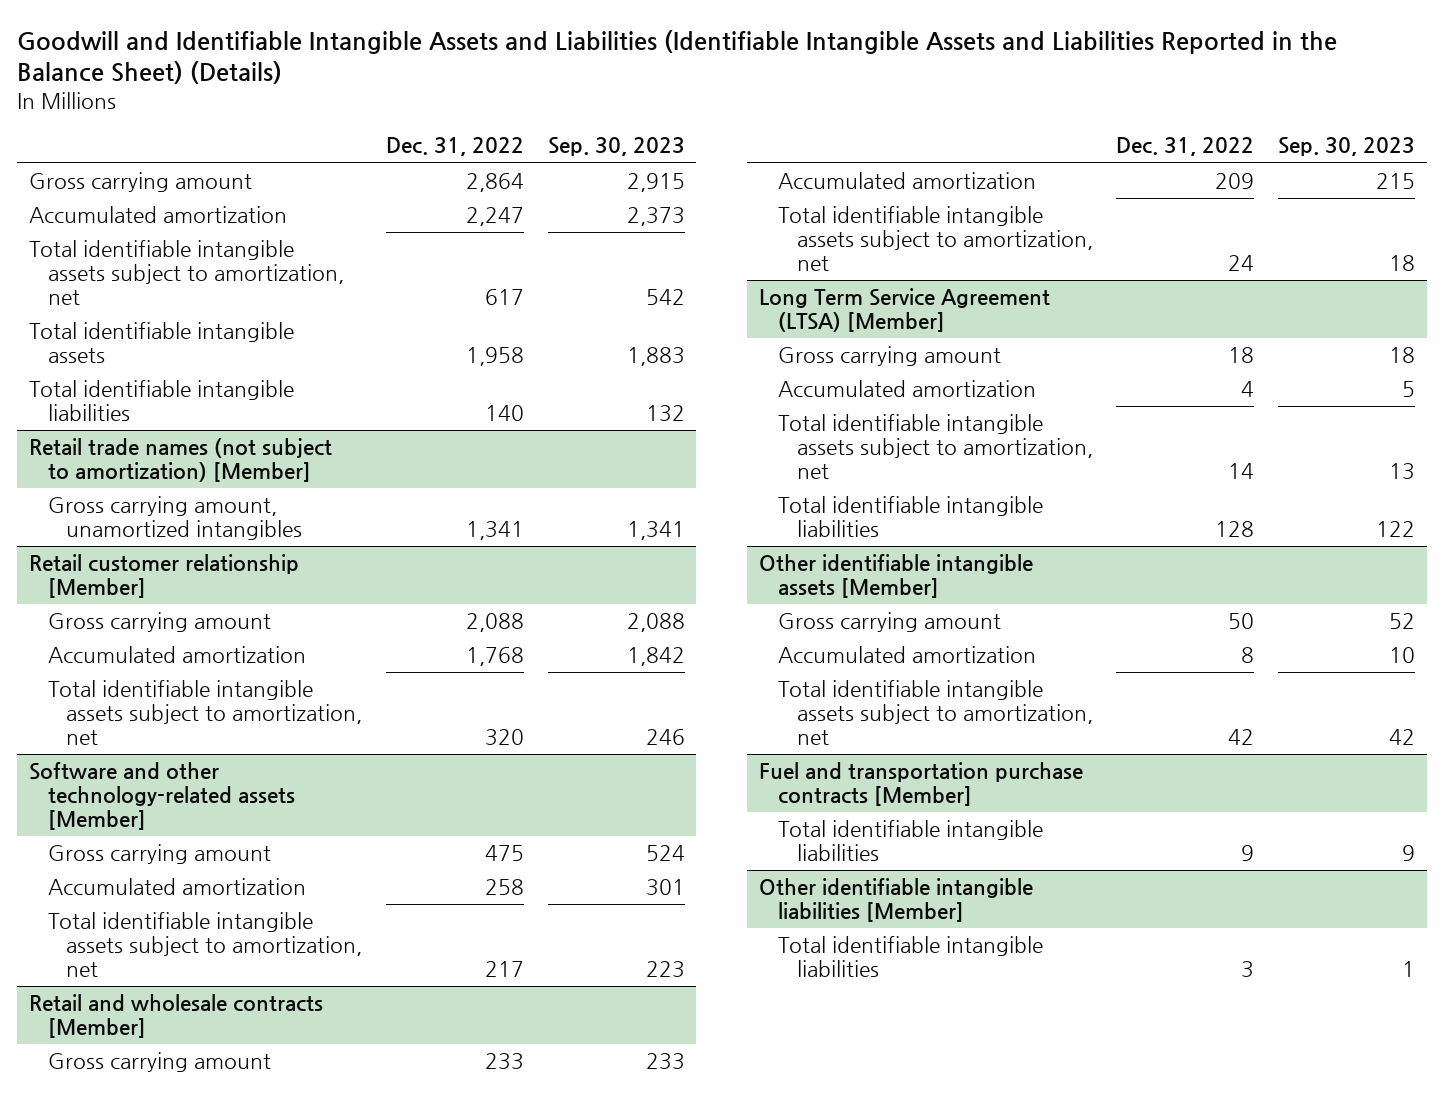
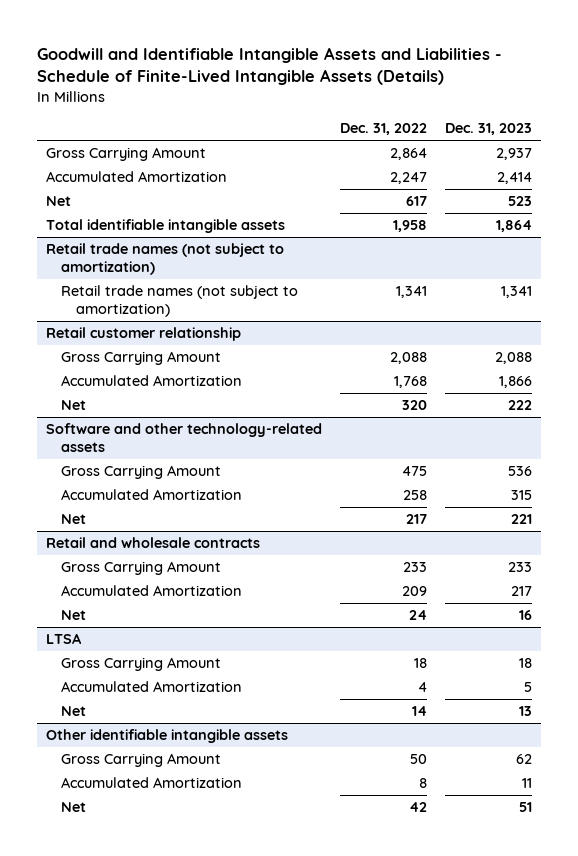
[17,29,1338,85] Goodwill and Identifiable Intangible Assets and Liabilities (Identifiable Intangible Assets and Liabilities Reported in the Balance Sheet) (Details) -> [37,46,503,86] Goodwill and Identifiable Intangible Assets and Liabilities - Schedule of Finite-Lived Intangible Assets (Details)
[547,137,685,157] Sep. 30, 2023 -> none
none -> [444,123,532,136] Dec. 31, 2023
[28,172,252,193] Gross carrying amount -> [46,147,207,162] Gross Carrying Amount
[28,206,287,224] Accumulated amortization -> [46,171,228,183] Accumulated Amortization
[28,240,344,306] Total identifiable intangible assets subject to amortization, net -> [46,196,72,207] Net
[28,380,294,422] Total identifiable intangible liabilities -> none
[759,288,1051,333] Long Term Service Agreement (LTSA) [Member] -> none
[777,496,1043,538] Total identifiable intangible liabilities -> none
[759,762,1084,807] Fuel and transportation purchase contracts [Member] -> none
[777,820,1043,862] Total identifiable intangible liabilities -> none
[759,878,1034,923] Other identifiable intangible liabilities [Member] -> none
[777,936,1043,978] Total identifiable intangible liabilities -> none
[28,438,332,483] Retail trade names (not subject to amortization) [Member] -> [46,243,285,275] Retail trade names (not subject to amortization)
[47,496,303,541] Gross carrying amount, unamortized intangibles -> [61,285,299,317] Retail trade names (not subject to amortization)
[28,554,299,599] Retail customer relationship [Member] -> [46,327,242,342] Retail customer relationship
[47,612,271,633] Gross carrying amount -> [61,351,222,366] Gross Carrying Amount
[47,646,306,664] Accumulated amortization -> [61,375,243,387] Accumulated Amortization
[47,680,363,746] Total identifiable intangible assets subject to amortization, net -> [61,400,87,411] Net
[28,762,295,831] Software and other technology-related assets [Member] -> [46,423,323,452] Software and other technology-related assets
[47,844,271,865] Gross carrying amount -> [61,465,222,480] Gross Carrying Amount
[47,878,306,896] Accumulated amortization -> [61,489,243,501] Accumulated Amortization
[47,912,363,978] Total identifiable intangible assets subject to amortization, net -> [61,514,87,525] Net
[28,994,323,1039] Retail and wholesale contracts [Member] -> [46,537,261,549] Retail and wholesale contracts
[47,1052,271,1073] Gross carrying amount -> [61,561,222,576] Gross Carrying Amount
[777,172,1036,190] Accumulated amortization -> [61,585,243,597] Accumulated Amortization
[777,206,1093,272] Total identifiable intangible assets subject to amortization, net -> [61,610,87,621] Net
none -> [46,633,83,645] LTSA
[777,346,1001,367] Gross carrying amount -> [61,657,222,672] Gross Carrying Amount
[777,380,1036,398] Accumulated amortization -> [61,681,243,693] Accumulated Amortization
[777,414,1093,480] Total identifiable intangible assets subject to amortization, net -> [61,706,87,717] Net
[759,554,1034,599] Other identifiable intangible assets [Member] -> [46,729,289,744] Other identifiable intangible assets
[777,612,1001,633] Gross carrying amount -> [61,753,222,768] Gross Carrying Amount
[777,646,1036,664] Accumulated amortization -> [61,777,243,789] Accumulated Amortization
[777,680,1093,746] Total identifiable intangible assets subject to amortization, net -> [61,802,87,813] Net

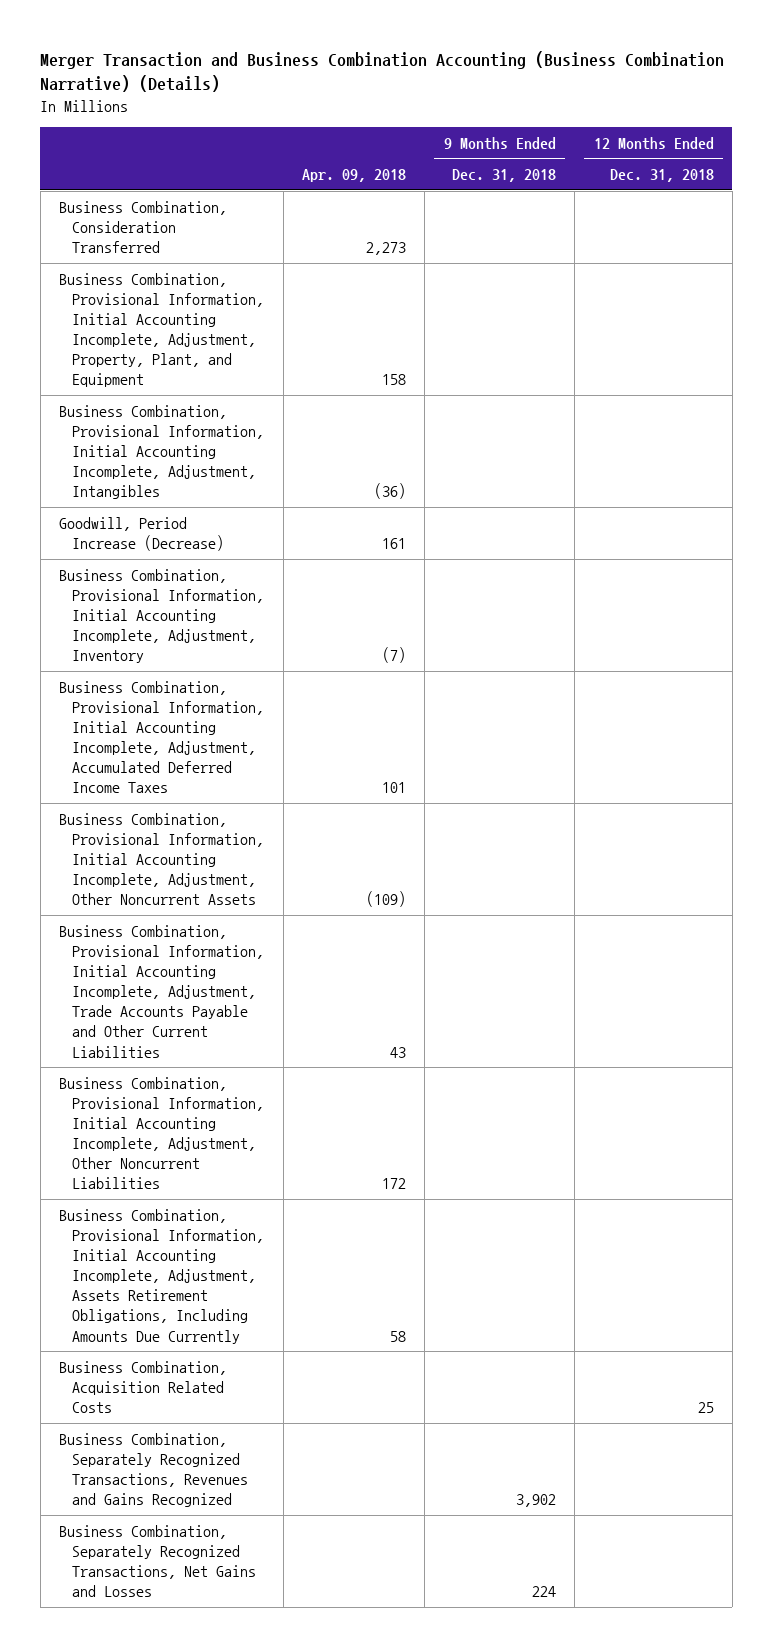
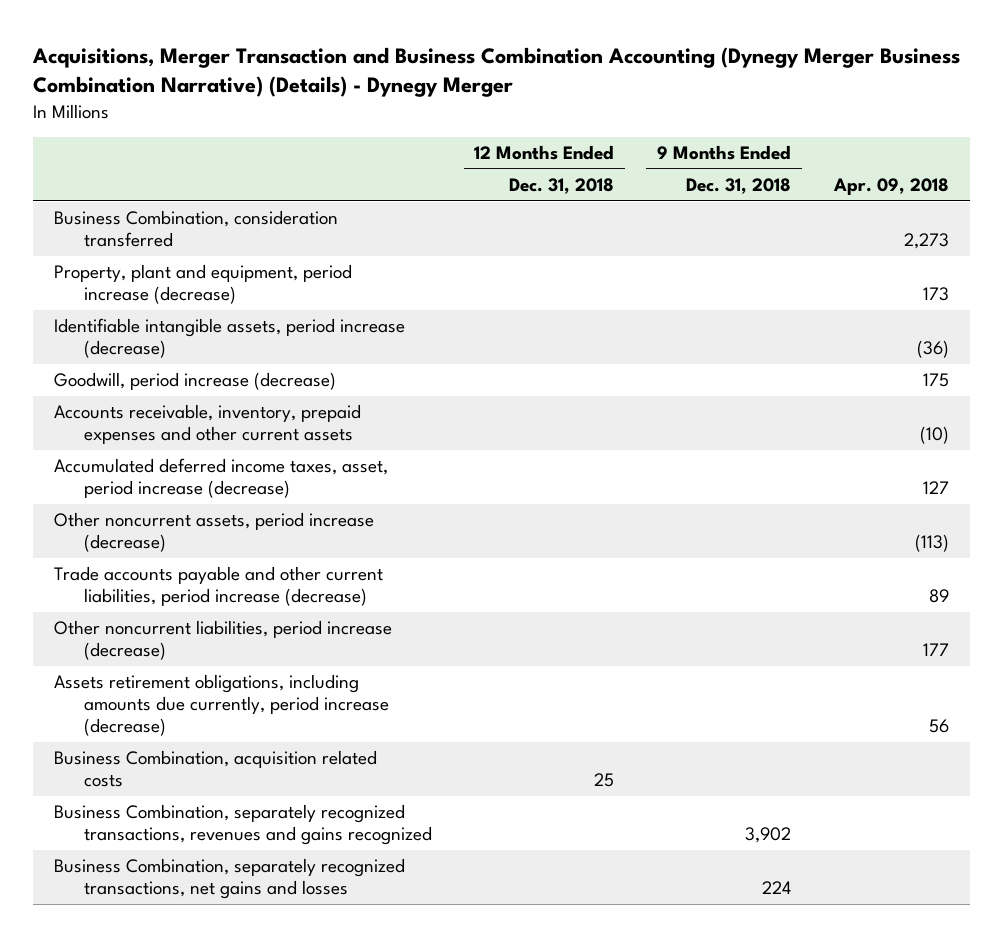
[40,50,725,93] Merger Transaction and Business Combination Accounting (Business Combination Narrative) (Details) -> [32,46,961,98] Acquisitions, Merger Transaction and Business Combination Accounting (Dynegy Merger Business Combination Narrative) (Details) - Dynegy Merger
[59,568,265,664] Business Combination, Provisional Information, Initial Accounting Incomplete, Adjustment, Inventory -> none
[59,680,265,794] Business Combination, Provisional Information, Initial Accounting Incomplete, Adjustment, Accumulated Deferred Income Taxes -> none
[59,200,228,254] Business Combination, Consideration Transferred -> [54,210,339,248] Business Combination, consideration transferred
[59,272,265,388] Business Combination, Provisional Information, Initial Accounting Incomplete, Adjustment, Property, Plant, and Equipment -> [54,264,353,305] Property, plant and equipment, period increase (decrease)
[382,374,407,386] 158 -> [922,287,949,302] 173
[59,404,265,500] Business Combination, Provisional Information, Initial Accounting Incomplete, Adjustment, Intangibles -> [54,318,406,359] Identifiable intangible assets, period increase (decrease)
[59,516,225,551] Goodwill, Period Increase (Decrease) -> [54,372,337,391] Goodwill, period increase (decrease)
[382,537,407,549] 161 -> [922,373,949,388] 175
none -> [54,404,362,445] Accounts receivable, inventory, prepaid expenses and other current assets
none -> [54,458,389,499] Accumulated deferred income taxes, asset, period increase (decrease)
[59,812,265,906] Business Combination, Provisional Information, Initial Accounting Incomplete, Adjustment, Other Noncurrent Assets -> [54,512,375,553] Other noncurrent assets, period increase (decrease)
[366,891,407,908] (109) -> [914,534,949,553] (113)
[59,924,265,1058] Business Combination, Provisional Information, Initial Accounting Incomplete, Adjustment, Trade Accounts Payable and Other Current Liabilities -> [54,566,384,607] Trade accounts payable and other current liabilities, period increase (decrease)
[390,1046,407,1058] 43 -> [928,589,949,604] 89
[59,1076,265,1190] Business Combination, Provisional Information, Initial Accounting Incomplete, Adjustment, Other Noncurrent Liabilities -> [54,620,393,661] Other noncurrent liabilities, period increase (decrease)
[382,1178,407,1190] 172 -> [922,643,949,657] 177
[59,1208,265,1344] Business Combination, Provisional Information, Initial Accounting Incomplete, Adjustment, Assets Retirement Obligations, Including Amounts Due Currently -> [54,674,389,737] Assets retirement obligations, including amounts due currently, period increase (decrease)
[390,1330,407,1342] 58 -> [928,719,949,734] 56
[59,1360,228,1414] Business Combination, Acquisition Related Costs -> [54,750,378,788] Business Combination, acquisition related costs
[59,1432,249,1508] Business Combination, Separately Recognized Transactions, Revenues and Gains Recognized -> [54,804,432,846] Business Combination, separately recognized transactions, revenues and gains recognized
[59,1524,257,1598] Business Combination, Separately Recognized Transactions, Net Gains and Losses -> [54,858,406,900] Business Combination, separately recognized transactions, net gains and losses

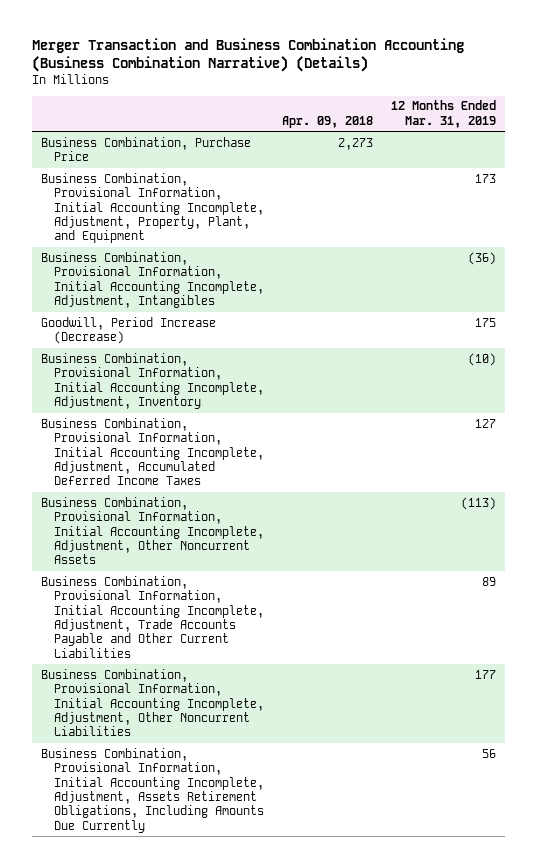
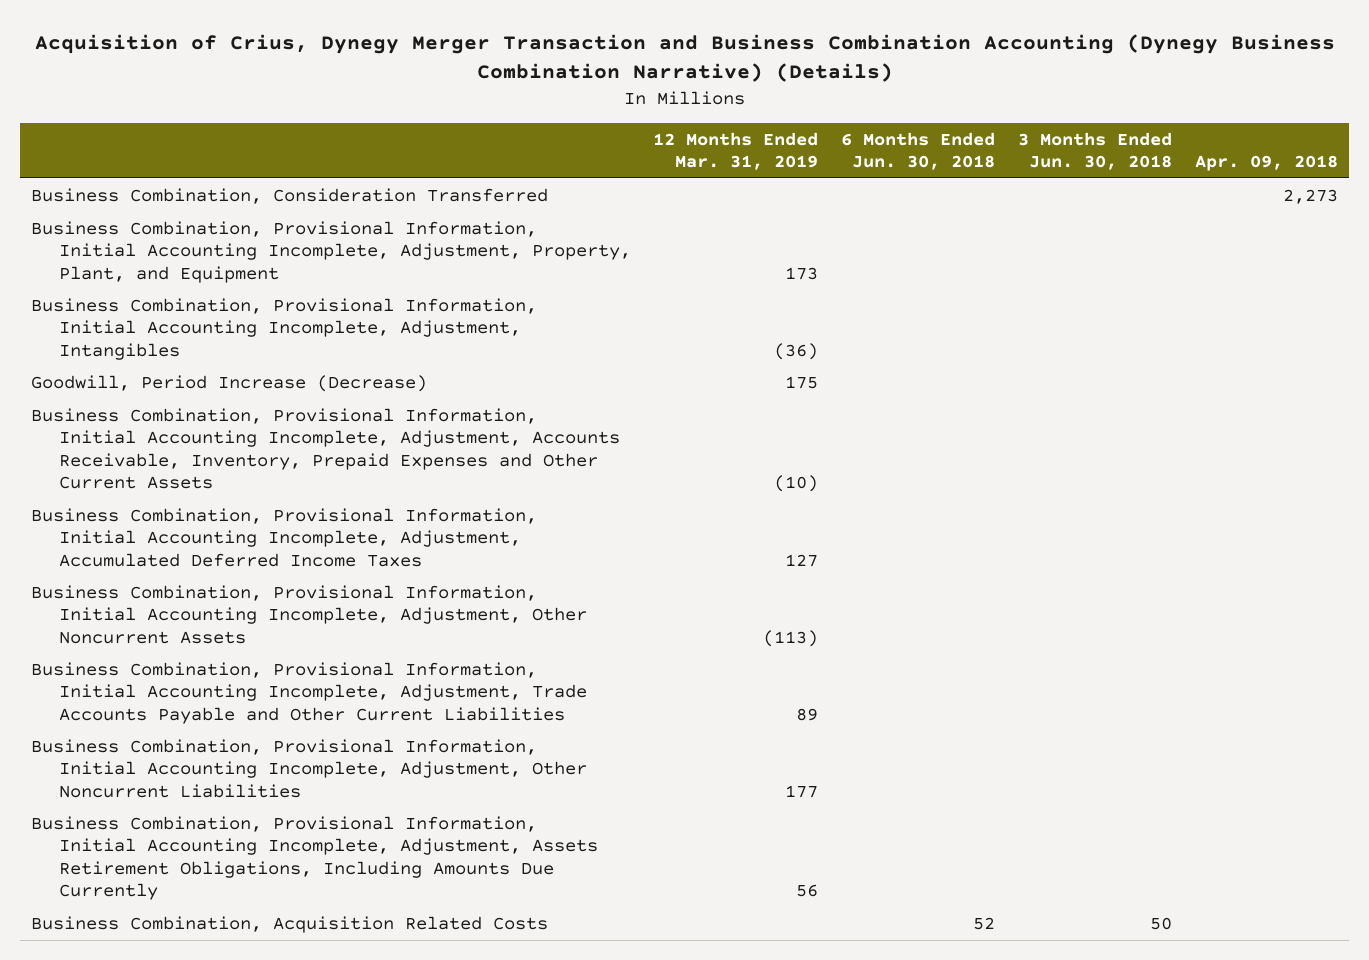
[31,37,464,73] Merger Transaction and Business Combination Accounting (Business Combination Narrative) (Details) -> [34,34,1335,83] Acquisition of Crius, Dynegy Merger Transaction and Business Combination Accounting (Dynegy Business Combination Narrative) (Details)
none -> [841,131,996,170] 6 Months Ended Jun. 30, 2018
none -> [1018,131,1173,170] 3 Months Ended Jun. 30, 2018
[40,136,251,162] Business Combination, Purchase Price -> [31,187,549,204] Business Combination, Consideration Transferred
[40,352,265,409] Business Combination, Provisional Information, Initial Accounting Incomplete, Adjustment, Inventory -> [31,407,620,490] Business Combination, Provisional Information, Initial Accounting Incomplete, Adjustment, Accounts Receivable, Inventory, Prepaid Expenses and Other Current Assets
none -> [31,915,549,933] Business Combination, Acquisition Related Costs

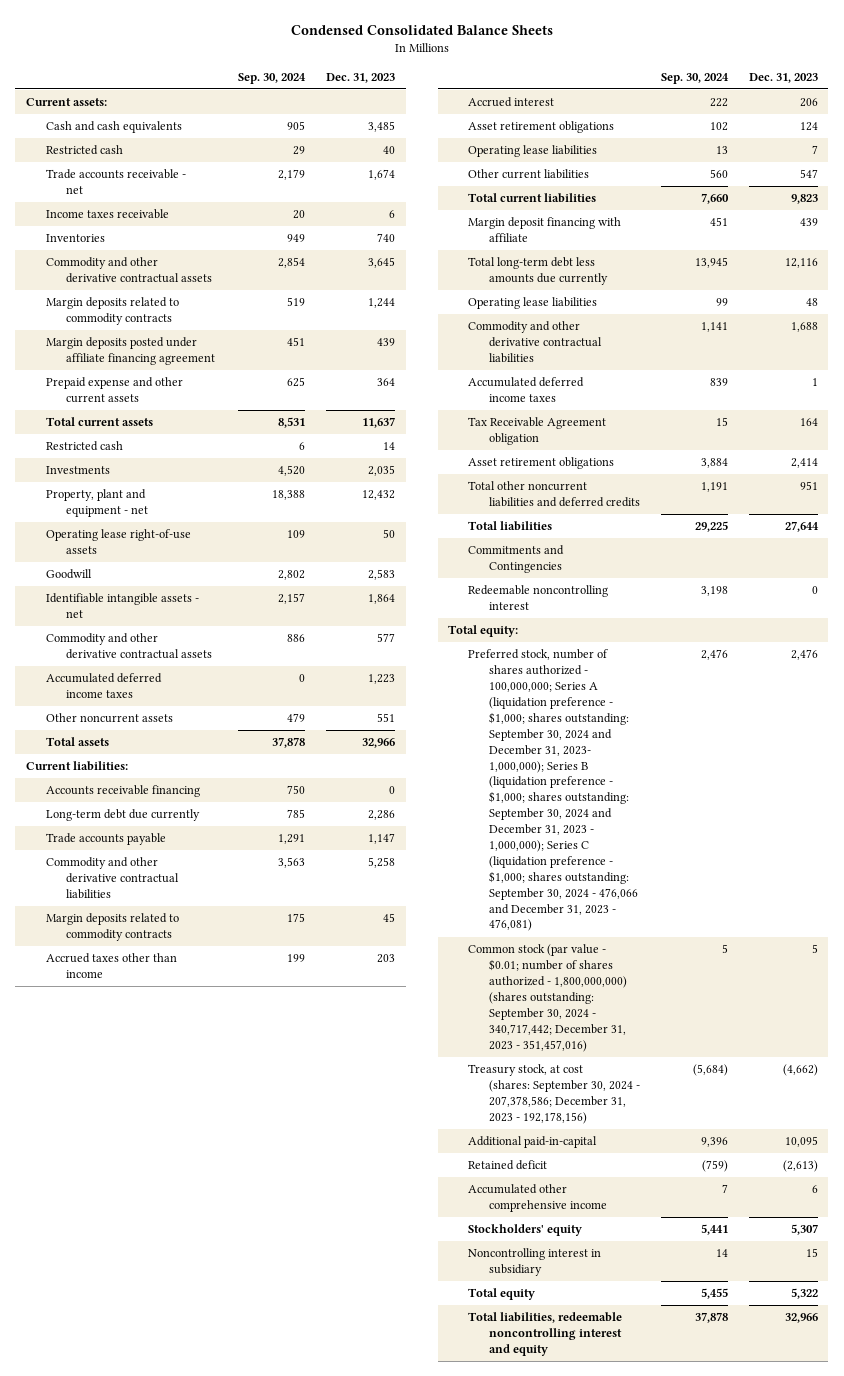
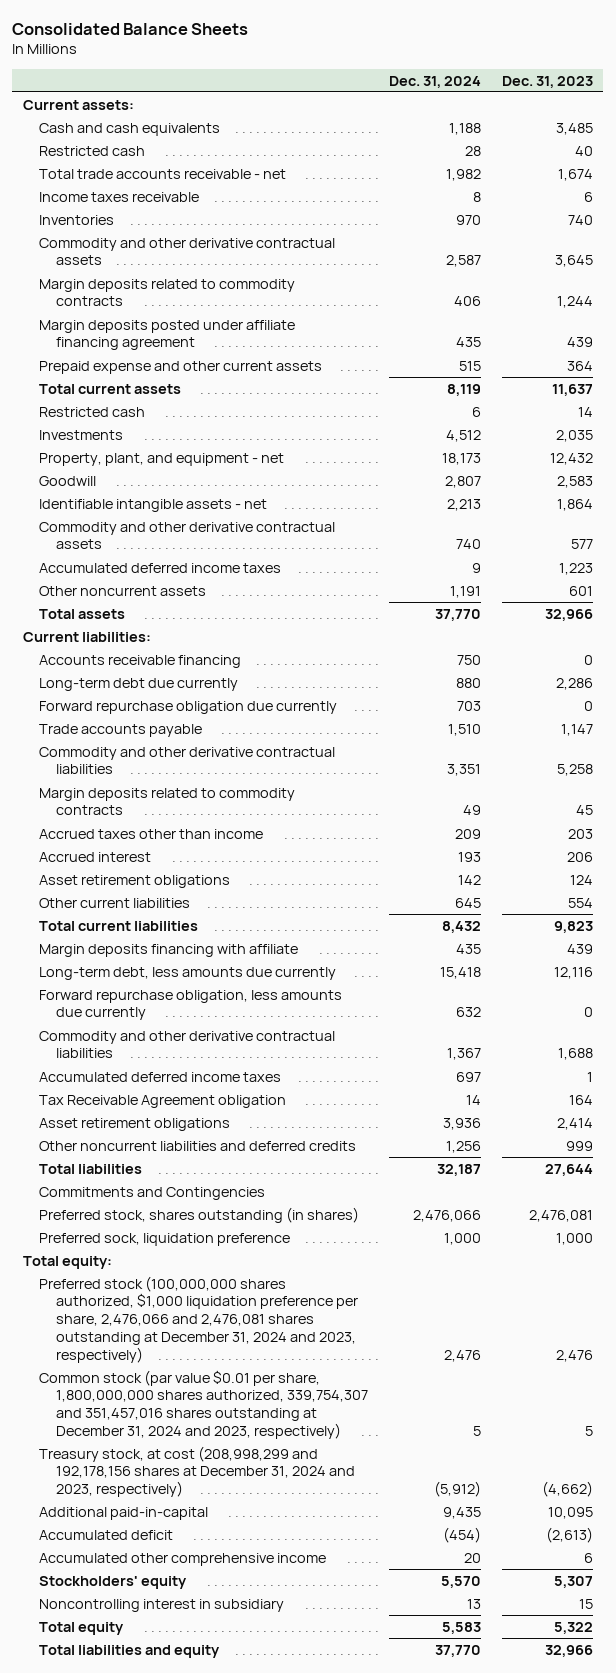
[290,24,553,35] Condensed Consolidated Balance Sheets -> [12,22,249,35] Consolidated Balance Sheets
[238,72,307,84] Sep. 30, 2024 -> none
none -> [389,75,482,88] Dec. 31, 2024
[45,169,186,195] Trade accounts receivable - net -> [39,168,287,179] Total trade accounts receivable - net
[45,529,191,555] Operating lease right-of-use assets -> none
[45,489,149,518] Property, plant and equipment - net -> [39,452,285,466] Property, plant, and equipment - net
[377,713,396,723] 551 -> [568,585,593,596] 601
none -> [39,700,338,714] Forward repurchase obligation due currently
[468,145,598,158] Operating lease liabilities -> none
[799,169,818,179] 547 -> [567,897,593,908] 554
[468,297,598,310] Operating lease liabilities -> none
[468,217,622,243] Margin deposit financing with affiliate -> [39,943,299,957] Margin deposits financing with affiliate
[468,257,608,286] Total long-term debt less amounts due currently -> [39,966,337,980] Long-term debt, less amounts due currently
none -> [39,989,343,1021] Forward repurchase obligation, less amounts due currently
[468,481,640,508] Total other noncurrent liabilities and deferred credits -> [39,1140,357,1151] Other noncurrent liabilities and deferred credits
[799,481,818,491] 951 -> [565,1140,593,1151] 999
[468,585,609,611] Redeemable noncontrolling interest -> none
none -> [39,1206,360,1223] Preferred stock, shares outstanding (in shares)
none -> [39,1232,291,1246] Preferred sock, liquidation preference
[468,649,638,932] Preferred stock, number of shares authorized - 100,000,000; Series A (liquidation preference - $1,000; shares outstanding: September 30, 2024 and December 31, 2023- 1,000,000); Series B (liquidation preference - $1,000; shares outstanding: September 30, 2024 and December 31, 2023 - 1,000,000); Series C (liquidation preference - $1,000; shares outstanding: September 30, 2024 - 476,066 and December 31, 2023 - 476,081) -> [39,1275,359,1363] Preferred stock (100,000,000 shares authorized, $1,000 liquidation preference per share, 2,476,066 and 2,476,081 shares outstanding at December 31, 2024 and 2023, respectively)
[468,944,627,1052] Common stock (par value - $0.01; number of shares authorized - 1,800,000,000) (shares outstanding: September 30, 2024 - 340,717,442; December 31, 2023 - 351,457,016) -> [39,1369,369,1439] Common stock (par value $0.01 per share, 1,800,000,000 shares authorized, 339,754,307 and 351,457,016 shares outstanding at December 31, 2024 and 2023, respectively)
[468,1064,640,1124] Treasury stock, at cost (shares: September 30, 2024 - 207,378,586; December 31, 2023 - 192,178,156) -> [39,1445,356,1498] Treasury stock, at cost (208,998,299 and 192,178,156 shares at December 31, 2024 and 2023, respectively)
[468,1160,548,1171] Retained deficit -> [39,1529,174,1540] Accumulated deficit
[468,1312,623,1357] Total liabilities, redeemable noncontrolling interest and equity -> [39,1644,221,1658] Total liabilities and equity

